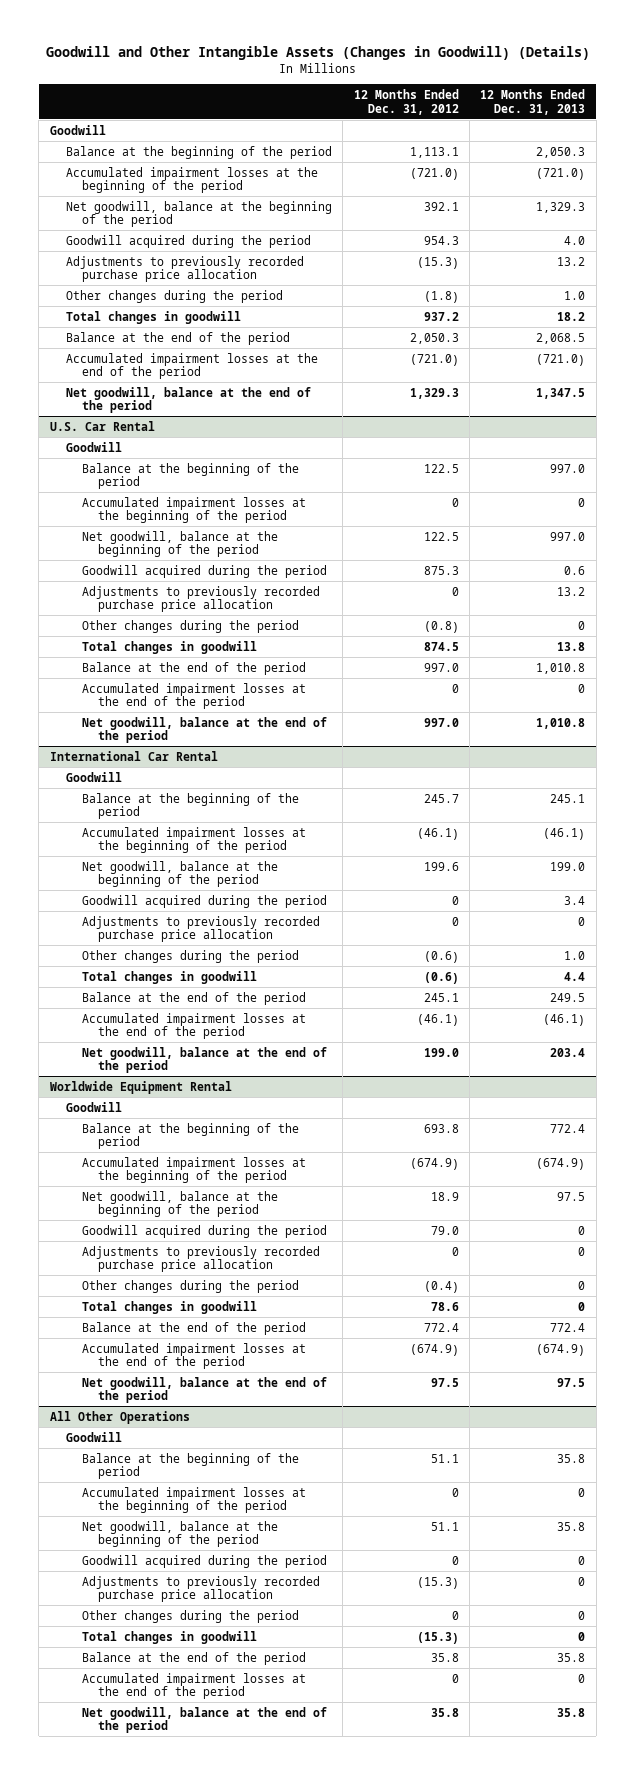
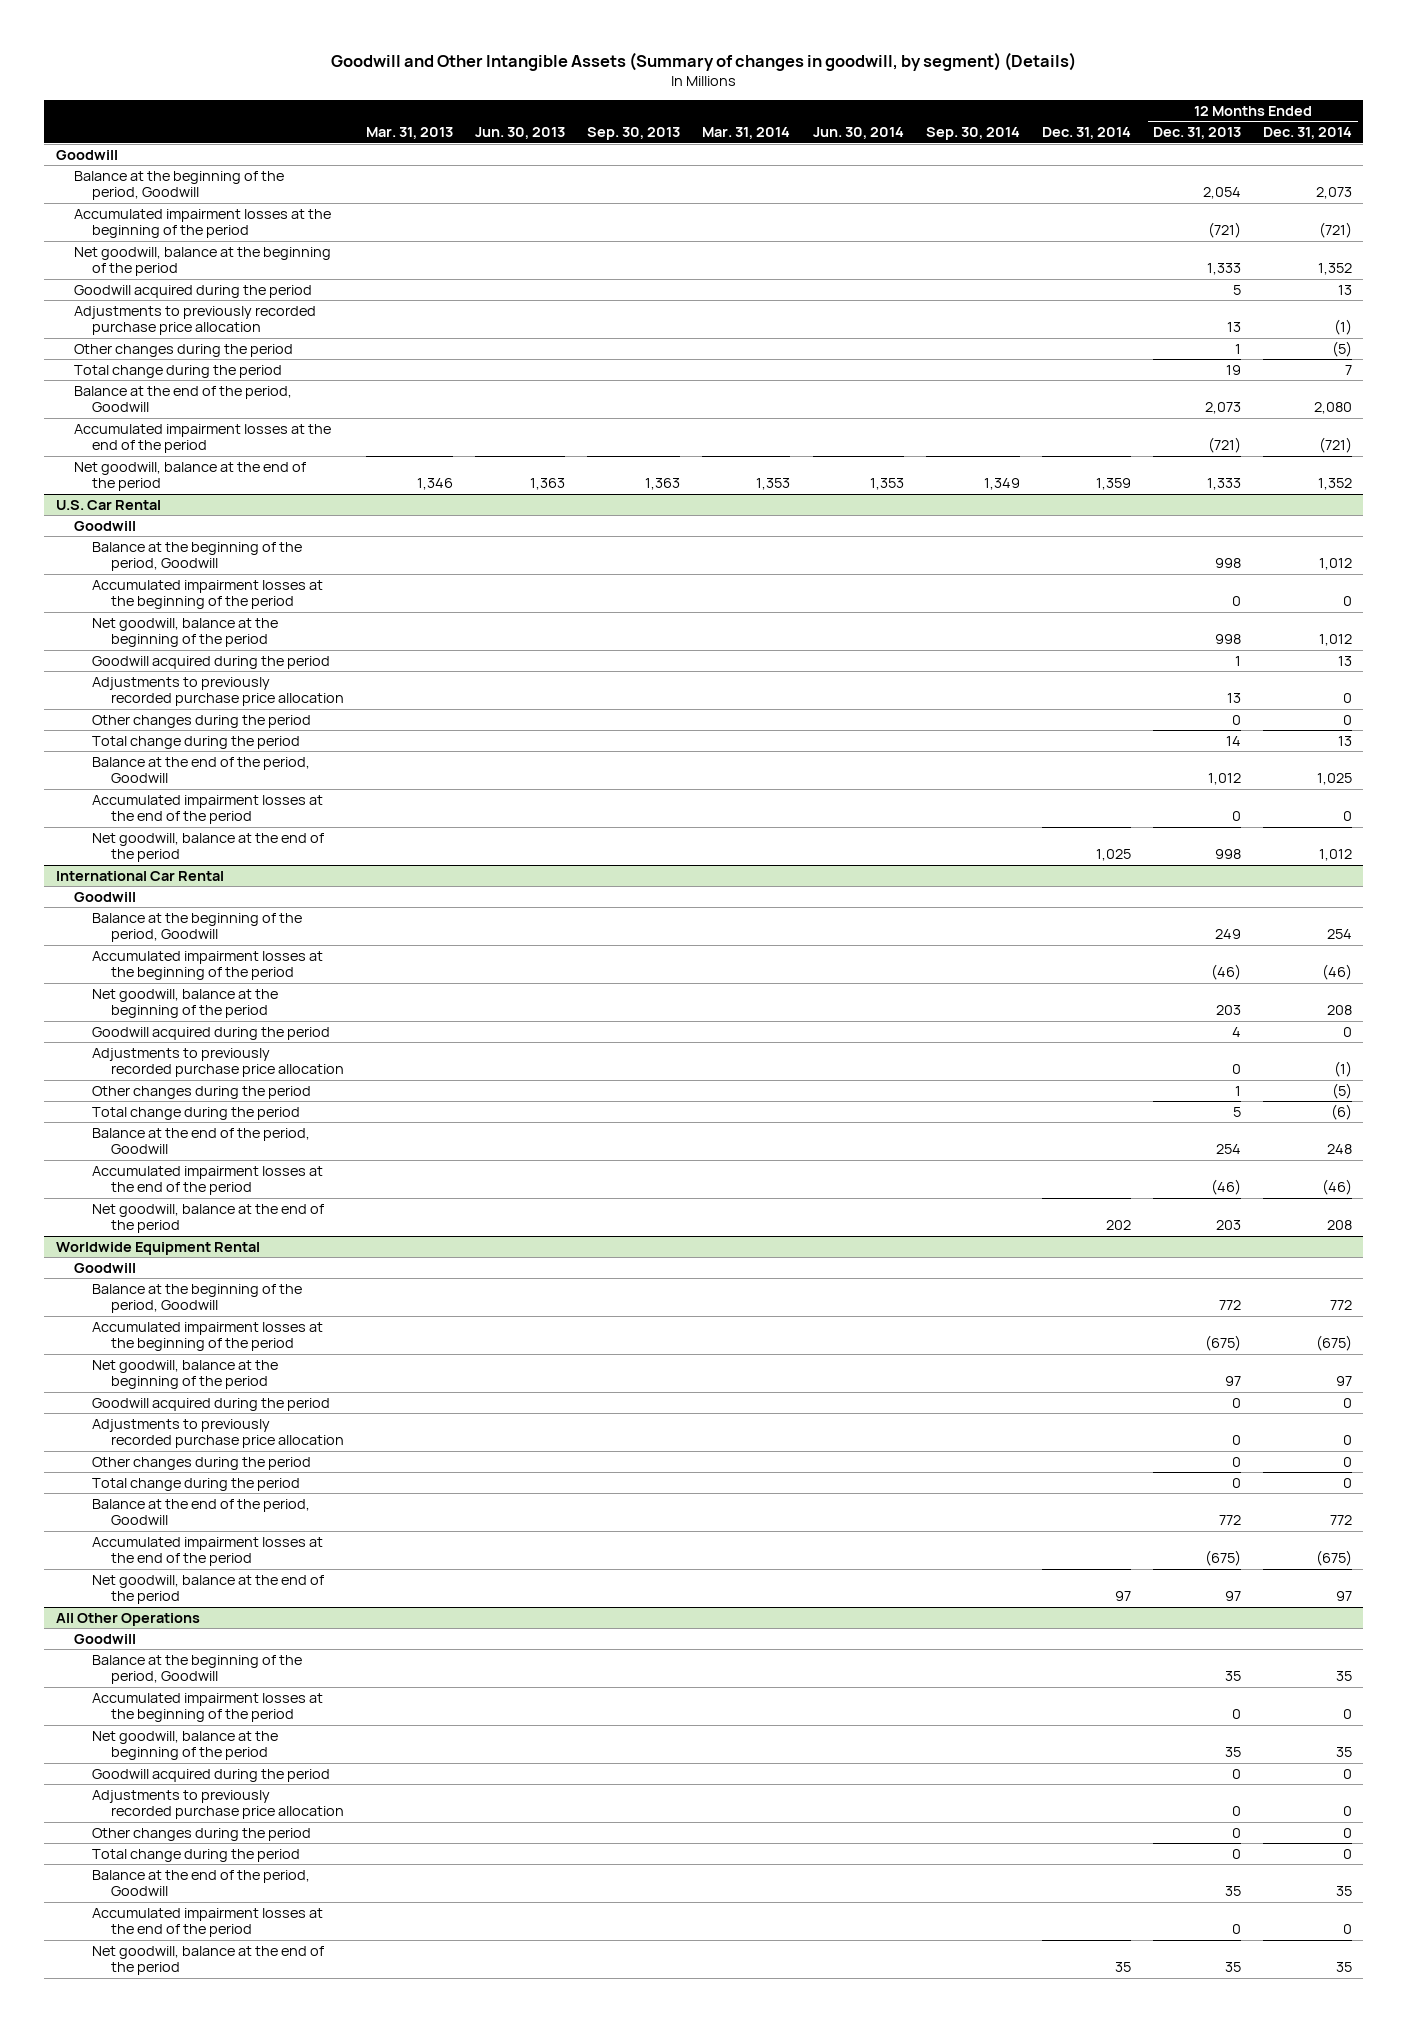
[45,45,590,60] Goodwill and Other Intangible Assets (Changes in Goodwill) (Details) -> [330,51,1076,71] Goodwill and Other Intangible Assets (Summary of changes in goodwill, by segment) (Details)
[353,88,459,115] 12 Months Ended Dec. 31, 2012 -> none
none -> [365,127,453,140] Mar. 31, 2013
none -> [474,127,565,140] Jun. 30, 2013
none -> [587,127,681,141] Sep. 30, 2013
none -> [702,127,791,140] Mar. 31, 2014
none -> [812,127,904,140] Jun. 30, 2014
none -> [925,127,1020,141] Sep. 30, 2014
none -> [1041,127,1131,140] Dec. 31, 2014
none -> [1263,127,1353,140] Dec. 31, 2014
[65,310,241,324] Total changes in goodwill -> none
[65,145,332,159] Balance at the beginning of the period -> [73,170,284,201] Balance at the beginning of the period, Goodwill
[536,146,586,158] 2,050.3 -> [1203,187,1242,200] 2,054
[536,167,586,180] (721.0) -> [1208,222,1242,239] (721)
[536,201,586,213] 1,329.3 -> [1207,263,1242,276] 1,333
[564,235,586,245] 4.0 -> [1233,284,1242,295] 5
[557,256,586,266] 13.2 -> [1227,322,1242,333] 13
[564,290,586,300] 1.0 -> [1235,343,1242,354] 1
none -> [73,364,282,378] Total change during the period
[65,331,290,345] Balance at the end of the period -> [73,385,292,413] Balance at the end of the period, Goodwill
[536,332,586,344] 2,068.5 -> [1205,402,1242,415] 2,073
[536,353,586,366] (721.0) -> [1208,437,1242,454] (721)
[536,387,586,399] 1,347.5 -> [1207,478,1242,491] 1,333
[81,462,299,490] Balance at the beginning of the period -> [92,541,303,572] Balance at the beginning of the period, Goodwill
[550,463,586,473] 997.0 -> [1215,558,1242,569] 998
[550,531,586,541] 997.0 -> [1215,634,1242,645] 998
[564,565,586,575] 0.6 -> [1235,655,1242,666] 1
[557,586,586,596] 13.2 -> [1227,693,1242,704] 13
[81,640,257,654] Total changes in goodwill -> none
none -> [92,735,301,749] Total change during the period
[81,661,306,675] Balance at the end of the period -> [92,756,311,784] Balance at the end of the period, Goodwill
[536,662,586,674] 1,010.8 -> [1208,773,1242,786] 1,012
[536,717,586,729] 1,010.8 -> [1215,849,1242,860] 998
[81,792,299,820] Balance at the beginning of the period -> [92,912,303,943] Balance at the beginning of the period, Goodwill
[550,793,586,803] 245.1 -> [1215,929,1242,940] 249
[543,827,586,840] (46.1) -> [1211,964,1242,981] (46)
[550,861,586,871] 199.0 -> [1216,1005,1242,1016] 203
[564,895,586,905] 3.4 -> [1232,1026,1242,1037] 4
[81,970,257,984] Total changes in goodwill -> none
[564,950,586,960] 1.0 -> [1235,1085,1242,1096] 1
none -> [92,1106,301,1120] Total change during the period
[81,991,306,1005] Balance at the end of the period -> [92,1127,311,1155] Balance at the end of the period, Goodwill
[550,992,586,1002] 249.5 -> [1216,1144,1242,1155] 254
[543,1013,586,1026] (46.1) -> [1211,1179,1242,1196] (46)
[550,1047,586,1057] 203.4 -> [1216,1220,1242,1231] 203
[81,1122,299,1150] Balance at the beginning of the period -> [92,1283,303,1314] Balance at the beginning of the period, Goodwill
[550,1123,586,1133] 772.4 -> [1219,1300,1242,1311] 772
[536,1157,586,1170] (674.9) -> [1205,1335,1242,1352] (675)
[557,1191,586,1201] 97.5 -> [1225,1376,1242,1387] 97
[81,1300,257,1314] Total changes in goodwill -> [92,1477,301,1491] Total change during the period
[81,1321,306,1335] Balance at the end of the period -> [92,1498,311,1526] Balance at the end of the period, Goodwill
[550,1322,586,1332] 772.4 -> [1219,1515,1242,1526] 772
[536,1343,586,1356] (674.9) -> [1205,1550,1242,1567] (675)
[557,1377,586,1387] 97.5 -> [1225,1591,1242,1602] 97
[81,1452,299,1480] Balance at the beginning of the period -> [92,1654,303,1685] Balance at the beginning of the period, Goodwill
[557,1453,586,1463] 35.8 -> [1225,1671,1242,1682] 35
[557,1521,586,1531] 35.8 -> [1225,1747,1242,1758] 35
[81,1630,257,1644] Total changes in goodwill -> [92,1848,301,1862] Total change during the period
[81,1651,306,1665] Balance at the end of the period -> [92,1869,311,1897] Balance at the end of the period, Goodwill
[557,1652,586,1662] 35.8 -> [1225,1886,1242,1897] 35
[557,1707,586,1717] 35.8 -> [1225,1962,1242,1973] 35

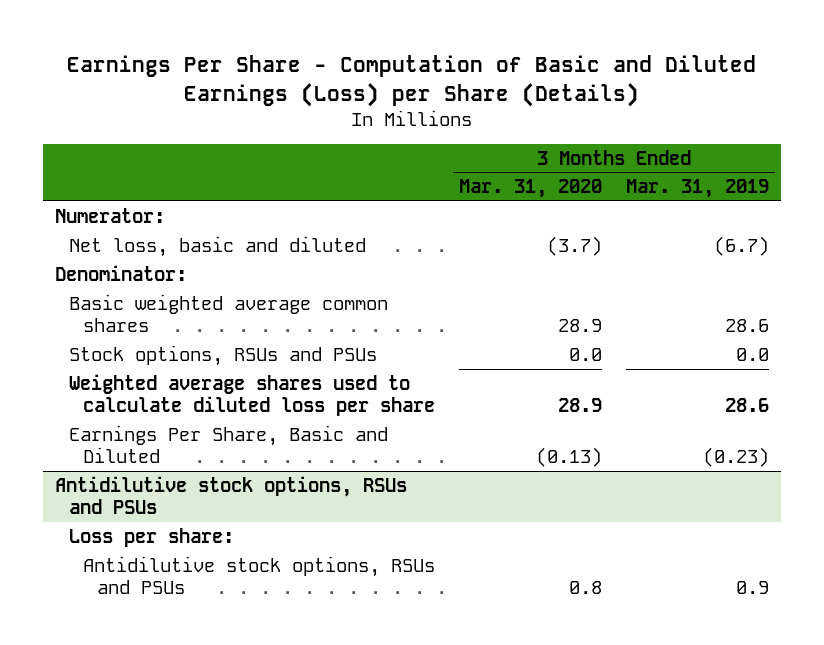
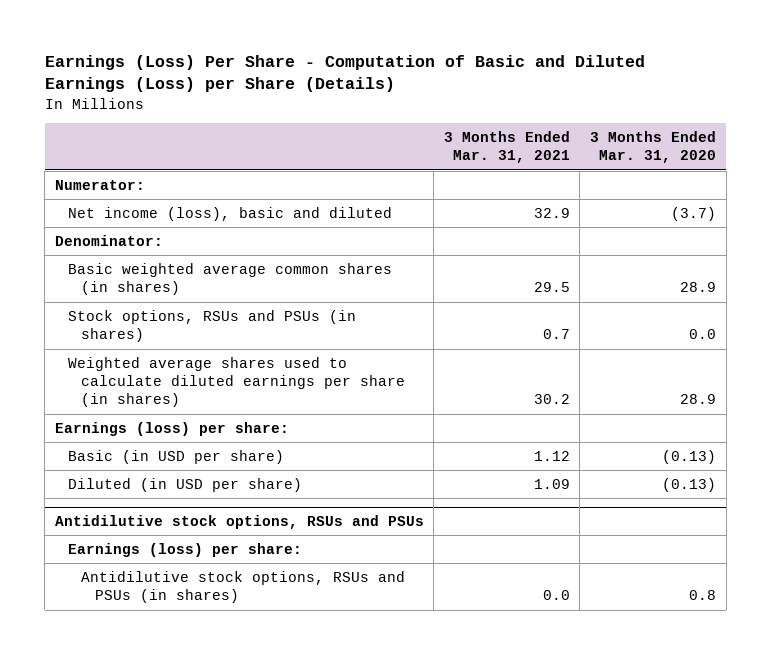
[67,55,757,107] Earnings Per Share - Computation of Basic and Diluted Earnings (Loss) per Share (Details) -> [44,55,645,93] Earnings (Loss) Per Share - Computation of Basic and Diluted Earnings (Loss) per Share (Details)
[625,179,769,199] Mar. 31, 2019 -> none
none -> [443,131,570,164] 3 Months Ended Mar. 31, 2021
[69,235,367,257] Net loss, basic and diluted -> [68,206,393,221] Net income (loss), basic and diluted
[69,424,389,464] Earnings Per Share, Basic and Diluted -> none
[69,293,389,333] Basic weighted average common shares -> [68,262,393,296] Basic weighted average common shares (in shares)
[69,344,378,366] Stock options, RSUs and PSUs -> [68,309,357,343] Stock options, RSUs and PSUs (in shares)
[69,373,435,417] Weighted average shares used to calculate diluted loss per share -> [68,356,406,408] Weighted average shares used to calculate diluted earnings per share (in shares)
none -> [54,421,289,436] Earnings (loss) per share:
none -> [68,449,285,464] Basic (in USD per share)
none -> [68,477,303,492] Diluted (in USD per share)
[69,527,235,547] Loss per share: -> [68,542,303,557] Earnings (loss) per share:
[82,555,435,595] Antidilutive stock options, RSUs and PSUs -> [81,570,406,604] Antidilutive stock options, RSUs and PSUs (in shares)

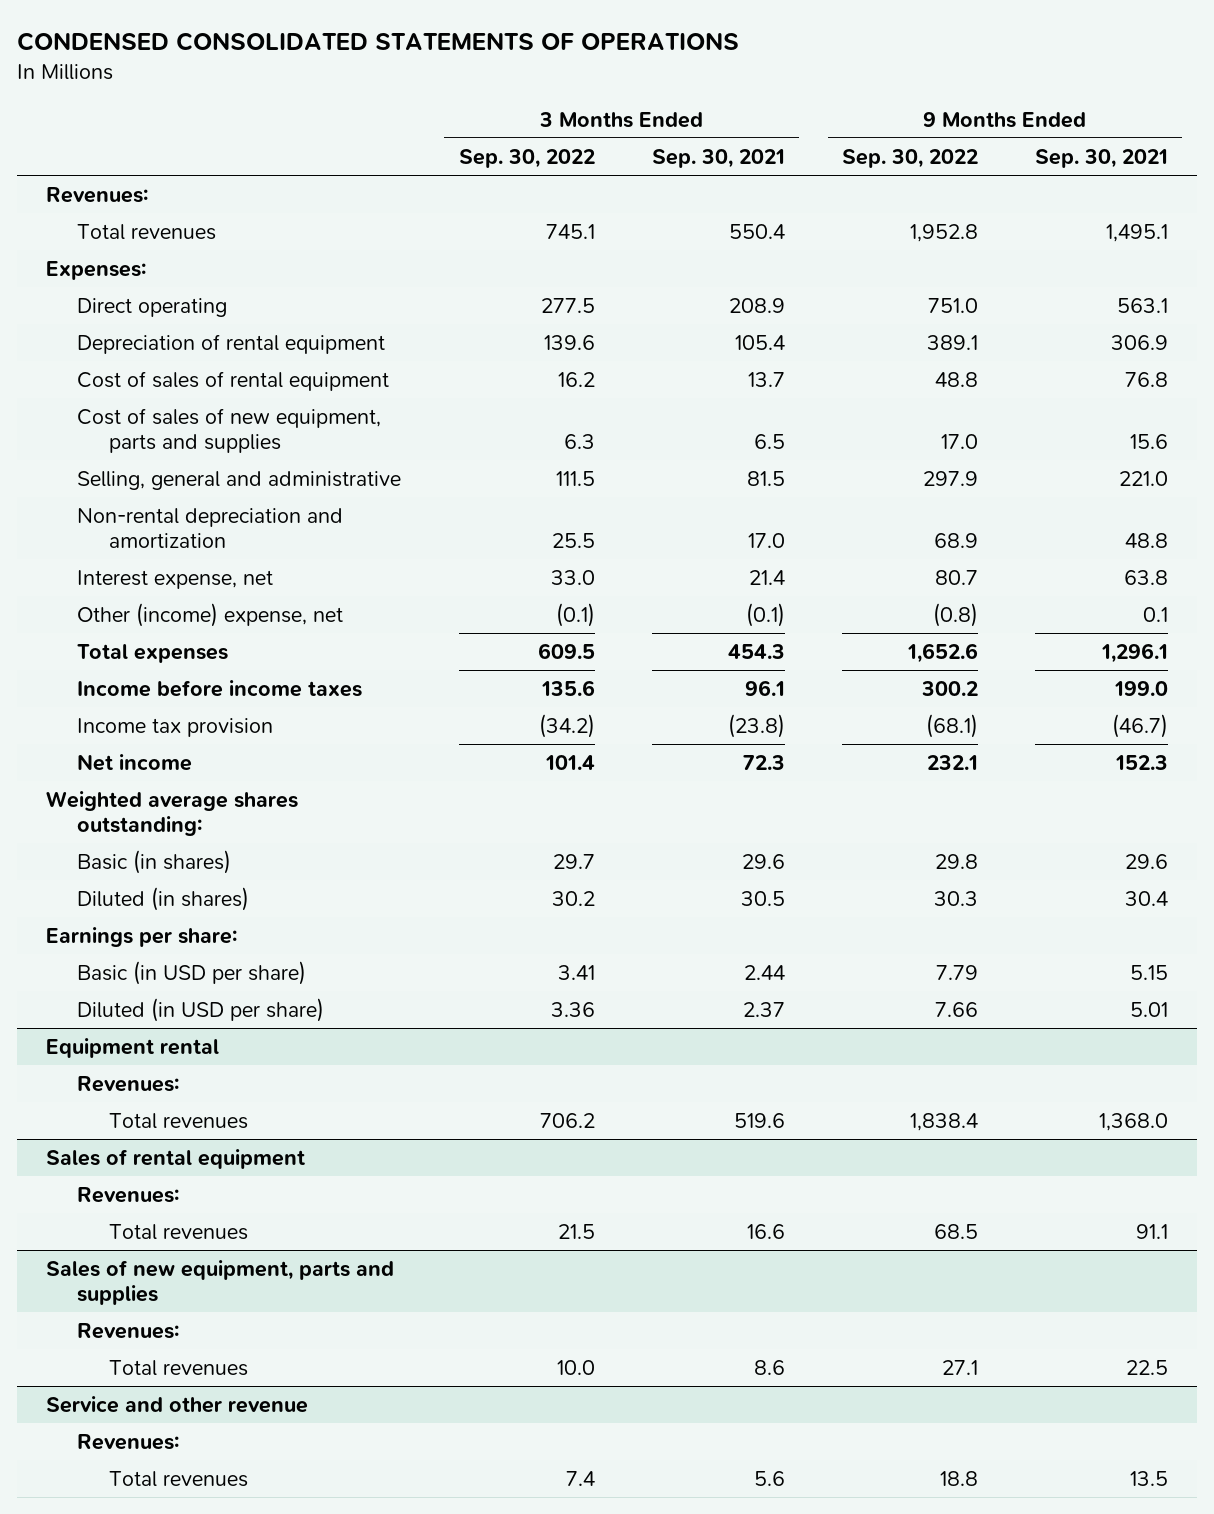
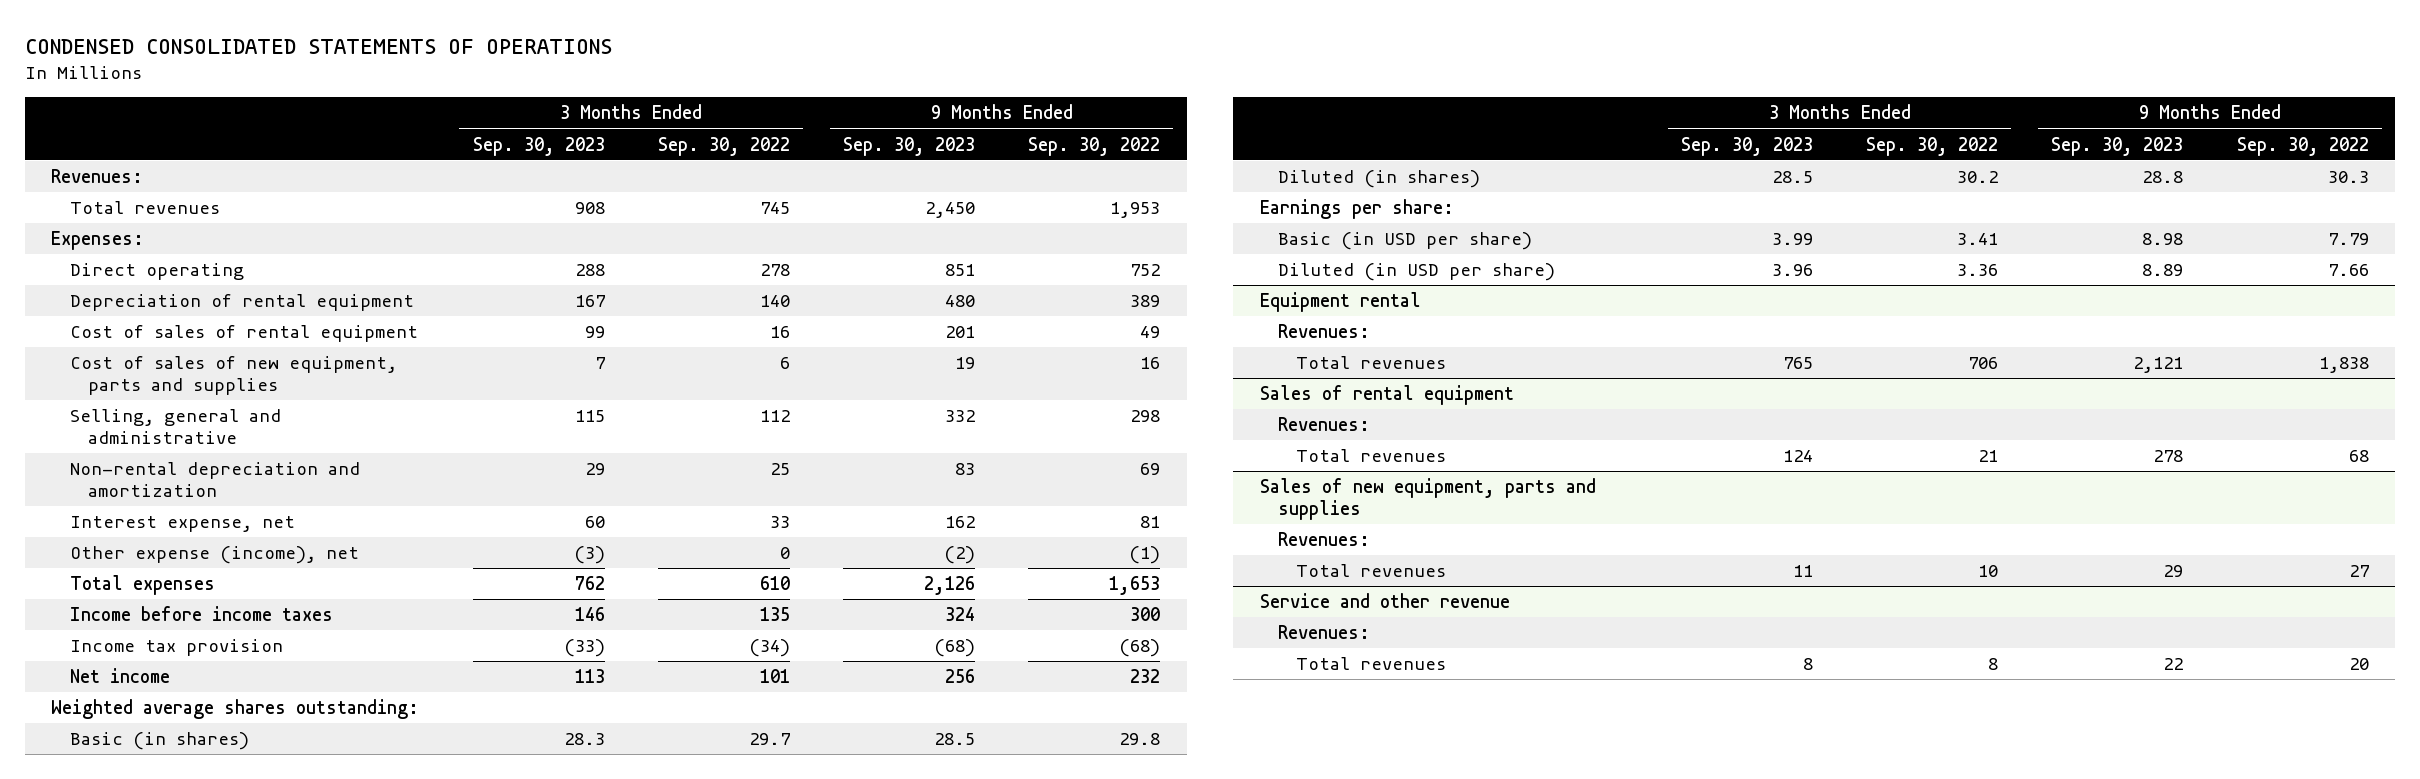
[651,148,785,168] Sep. 30, 2021 -> none
[1035,148,1169,168] Sep. 30, 2021 -> none
none -> [472,136,605,156] Sep. 30, 2023
none -> [842,136,975,156] Sep. 30, 2023
[545,223,595,239] 745.1 -> [759,202,790,215] 745
[909,223,978,242] 1,952.8 -> [1110,202,1161,219] 1,953
[540,297,595,313] 277.5 -> [759,264,790,277] 278
[927,297,978,313] 751.0 -> [1130,264,1161,277] 752
[543,334,595,350] 139.6 -> [759,295,790,308] 140
[926,334,978,350] 389.1 -> [1130,295,1161,308] 389
[557,371,595,387] 16.2 -> [769,326,790,339] 16
[934,371,978,387] 48.8 -> [1140,326,1161,339] 49
[563,433,595,449] 6.3 -> [779,357,790,370] 6
[940,433,978,449] 17.0 -> [1140,357,1161,370] 16
[555,470,595,486] 111.5 -> [759,410,790,423] 112
[922,470,978,486] 297.9 -> [1130,410,1161,423] 298
[551,532,595,548] 25.5 -> [769,463,790,476] 25
[933,532,978,548] 68.9 -> [1140,463,1161,476] 69
[550,569,595,585] 33.0 -> [769,516,790,529] 33
[934,569,978,585] 80.7 -> [1140,516,1161,529] 81
[77,602,344,627] Other (income) expense, net -> [69,546,359,565] Other expense (income), net
[555,602,595,627] (0.1) -> [779,547,790,560] 0
[932,602,978,627] (0.8) -> [1129,546,1161,565] (1)
[537,642,595,659] 609.5 -> [759,576,790,591] 610
[906,642,978,663] 1,652.6 -> [1109,576,1161,596] 1,653
[540,679,595,696] 135.6 -> [759,607,790,622] 135
[920,680,978,696] 300.2 -> [1130,607,1161,622] 300
[538,713,595,738] (34.2) -> [748,639,790,658] (34)
[925,713,978,738] (68.1) -> [1119,639,1161,658] (68)
[544,754,595,770] 101.4 -> [759,669,790,684] 101
[926,754,978,770] 232.1 -> [1130,669,1161,684] 232
[539,1112,595,1128] 706.2 -> [1968,357,1999,370] 706
[909,1112,978,1131] 1,838.4 -> [2318,357,2369,374] 1,838
[557,1223,595,1239] 21.5 -> [1978,450,1999,463] 21
[933,1223,978,1239] 68.5 -> [2348,450,2369,463] 68
[556,1359,595,1375] 10.0 -> [1978,565,1999,578] 10
[941,1359,978,1375] 27.1 -> [2348,565,2369,578] 27
[565,1470,595,1486] 7.4 -> [1988,658,1999,671] 8
[939,1470,978,1486] 18.8 -> [2348,658,2369,671] 20

